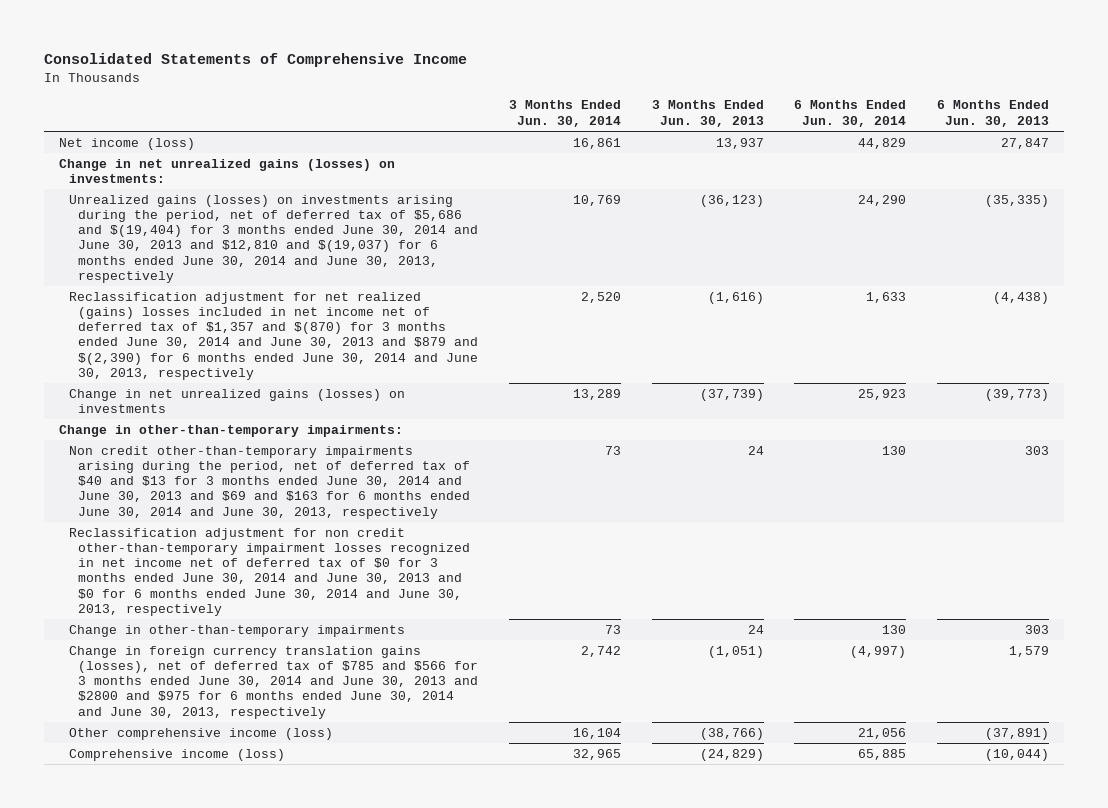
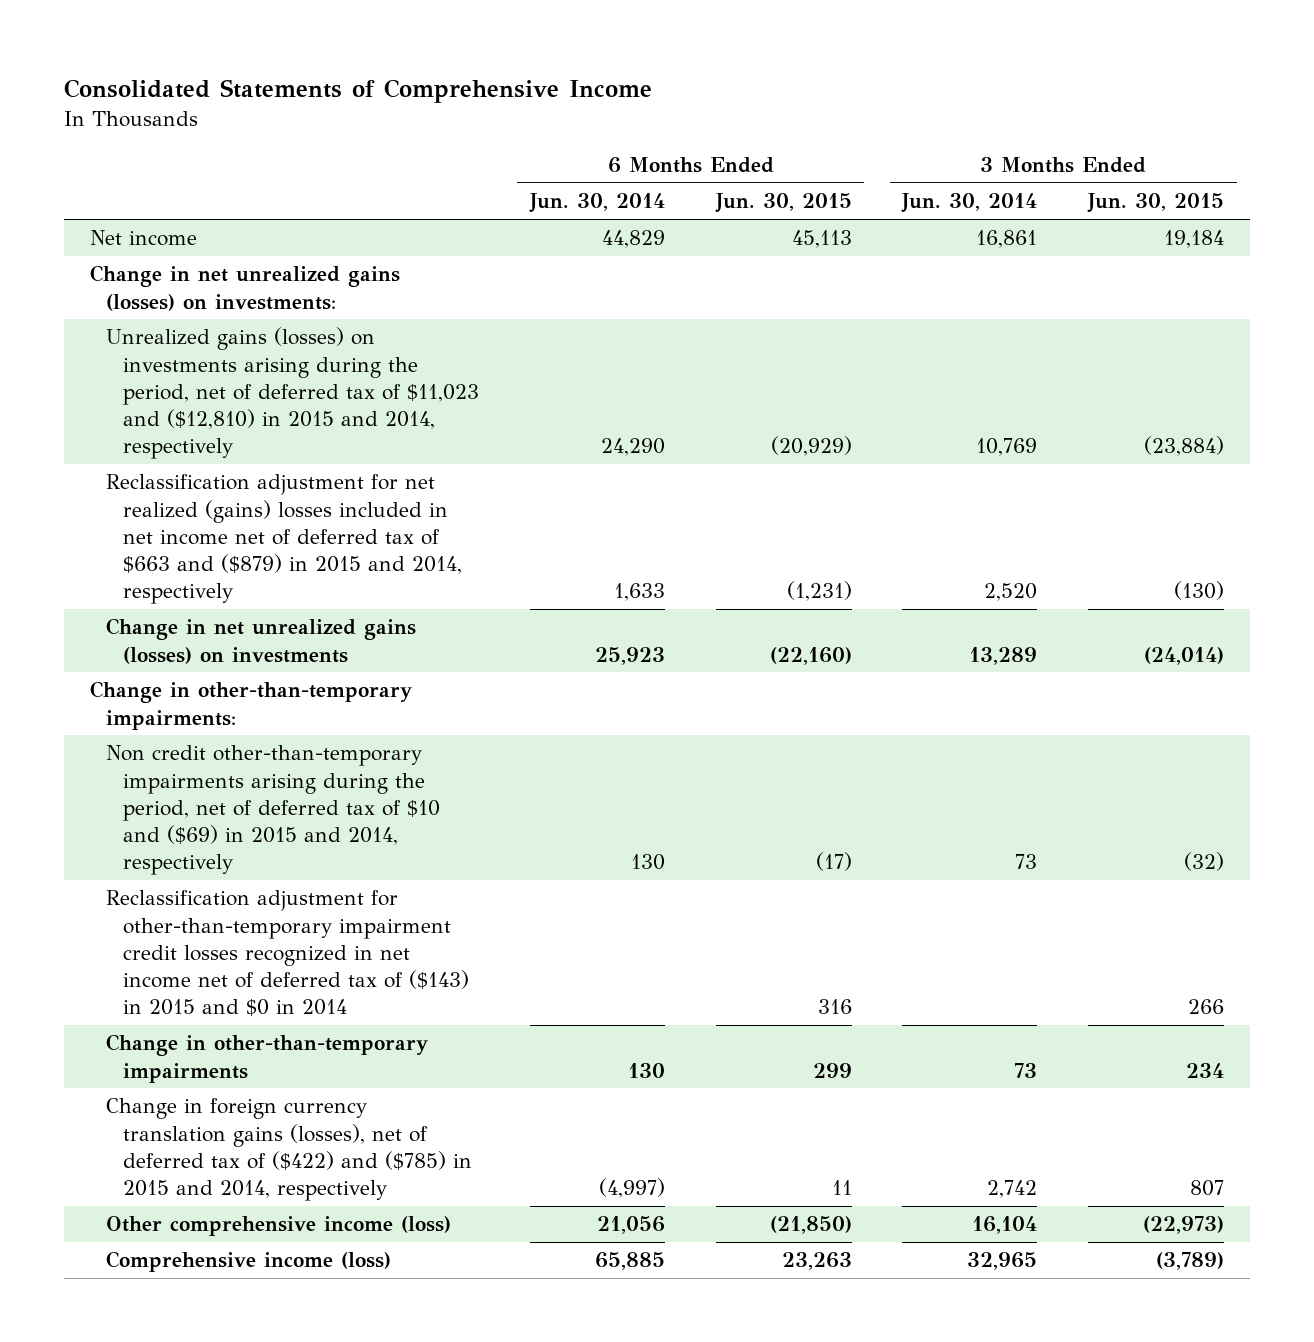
[651,100,764,127] 3 Months Ended Jun. 30, 2013 -> none
[936,100,1049,127] 6 Months Ended Jun. 30, 2013 -> none
none -> [714,193,852,214] Jun. 30, 2015
none -> [1087,193,1225,214] Jun. 30, 2015
[59,137,196,150] Net income (loss) -> [89,230,197,247] Net income
[68,194,479,283] Unrealized gains (losses) on investments arising during the period, net of deferred tax of $5,686 and $(19,404) for 3 months ended June 30, 2014 and June 30, 2013 and $12,810 and $(19,037) for 6 months ended June 30, 2014 and June 30, 2013, respectively -> [106,327,480,460] Unrealized gains (losses) on investments arising during the period, net of deferred tax of $11,023 and ($12,810) in 2015 and 2014, respectively
[68,291,479,380] Reclassification adjustment for net realized (gains) losses included in net income net of deferred tax of $1,357 and $(870) for 3 months ended June 30, 2014 and June 30, 2013 and $879 and $(2,390) for 6 months ended June 30, 2014 and June 30, 2013, respectively -> [106,474,463,605] Reclassification adjustment for net realized (gains) losses included in net income net of deferred tax of $663 and ($879) in 2015 and 2014, respectively
[68,445,471,519] Non credit other-than-temporary impairments arising during the period, net of deferred tax of $40 and $13 for 3 months ended June 30, 2014 and June 30, 2013 and $69 and $163 for 6 months ended June 30, 2014 and June 30, 2013, respectively -> [106,745,441,876] Non credit other-than-temporary impairments arising during the period, net of deferred tax of $10 and ($69) in 2015 and 2014, respectively
[68,527,471,616] Reclassification adjustment for non credit other-than-temporary impairment losses recognized in net income net of deferred tax of $0 for 3 months ended June 30, 2014 and June 30, 2013 and $0 for 6 months ended June 30, 2014 and June 30, 2013, respectively -> [106,890,470,1017] Reclassification adjustment for other-than-temporary impairment credit losses recognized in net income net of deferred tax of ($143) in 2015 and $0 in 2014
[68,645,479,719] Change in foreign currency translation gains (losses), net of deferred tax of $785 and $566 for 3 months ended June 30, 2014 and June 30, 2013 and $2800 and $975 for 6 months ended June 30, 2014 and June 30, 2013, respectively -> [106,1098,473,1202] Change in foreign currency translation gains (losses), net of deferred tax of ($422) and ($785) in 2015 and 2014, respectively

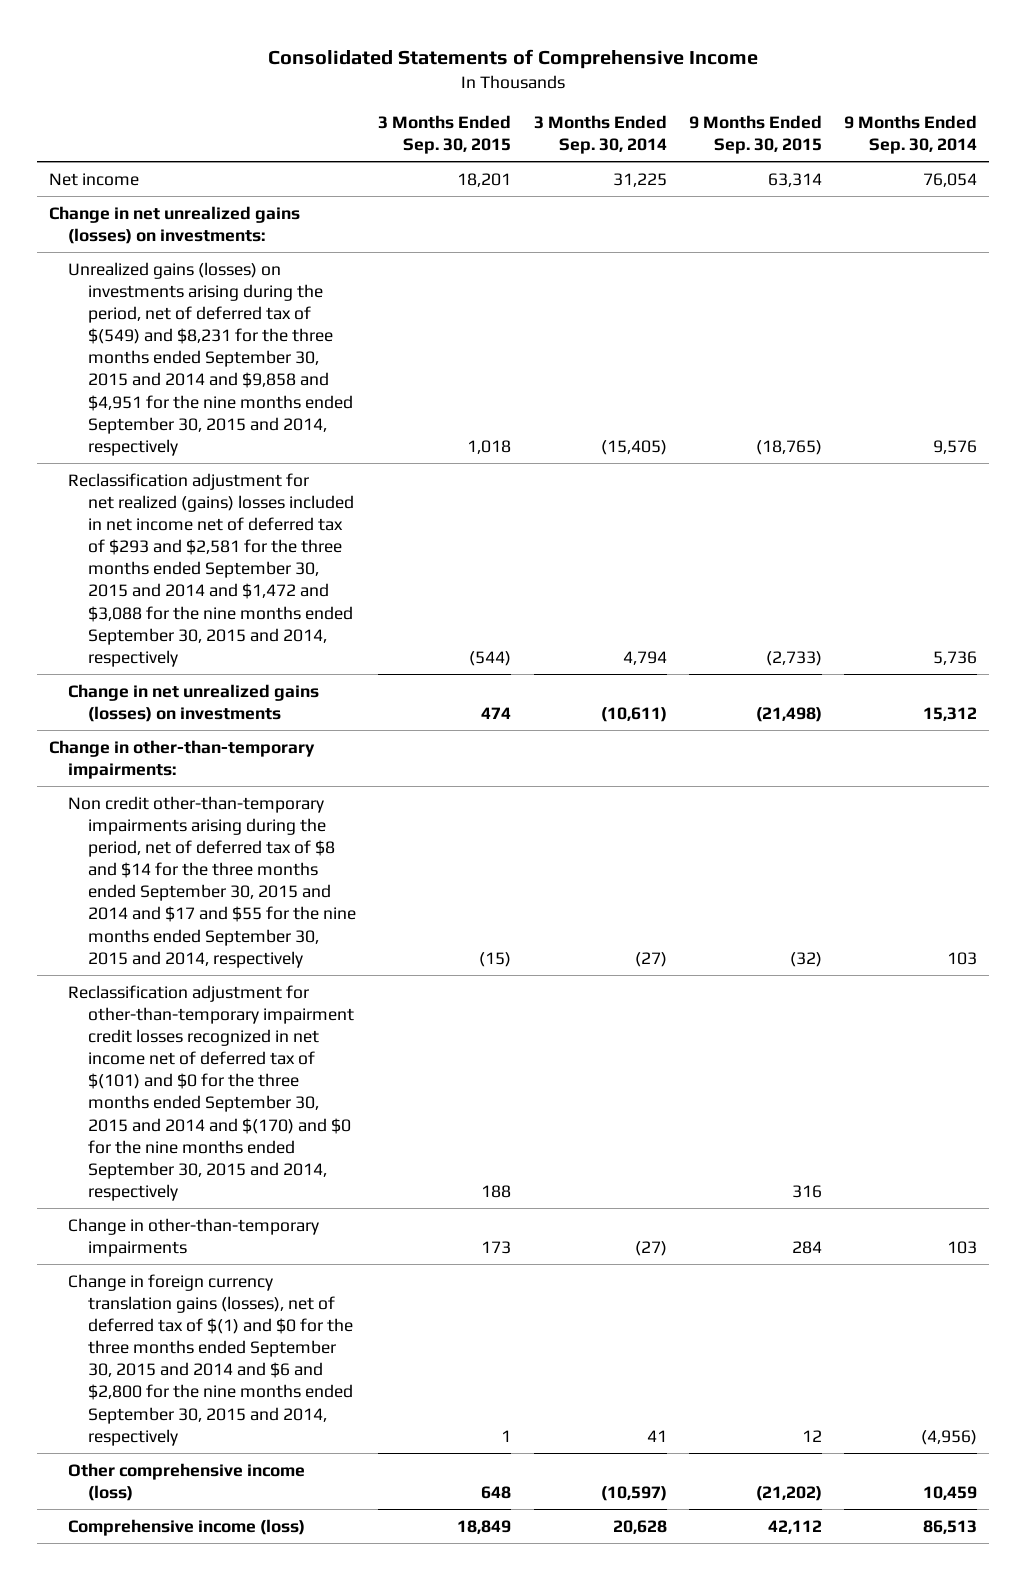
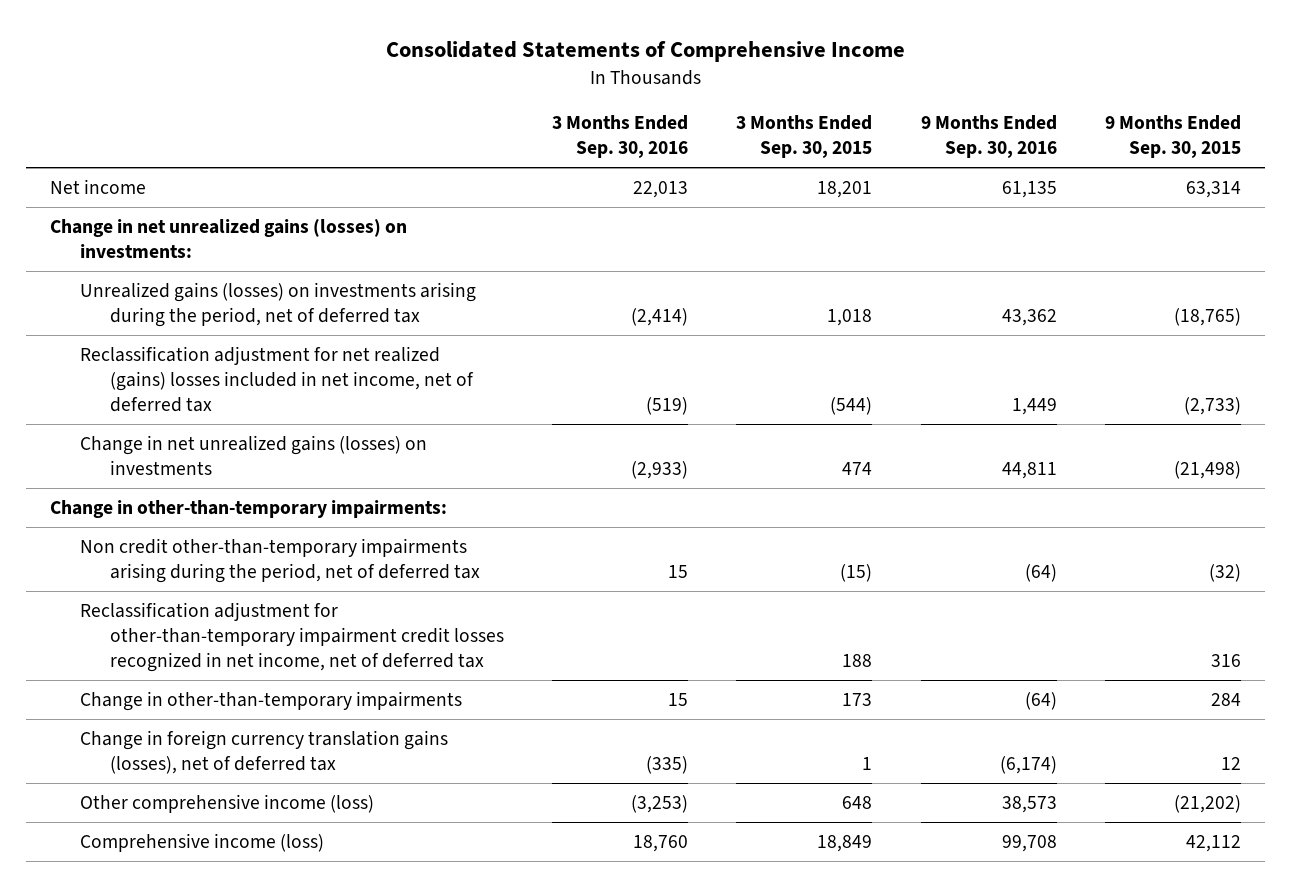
[533,114,667,155] 3 Months Ended Sep. 30, 2014 -> none
[844,114,978,155] 9 Months Ended Sep. 30, 2014 -> none
none -> [552,115,689,159] 3 Months Ended Sep. 30, 2016
none -> [920,115,1057,159] 9 Months Ended Sep. 30, 2016
[68,261,353,456] Unrealized gains (losses) on investments arising during the period, net of deferred tax of $(549) and $8,231 for the three months ended September 30, 2015 and 2014 and $9,858 and $4,951 for the nine months ended September 30, 2015 and 2014, respectively -> [80,281,477,328] Unrealized gains (losses) on investments arising during the period, net of deferred tax
[68,472,354,667] Reclassification adjustment for net realized (gains) losses included in net income net of deferred tax of $293 and $2,581 for the three months ended September 30, 2015 and 2014 and $1,472 and $3,088 for the nine months ended September 30, 2015 and 2014, respectively -> [80,345,475,413] Reclassification adjustment for net realized (gains) losses included in net income, net of deferred tax
[68,795,356,968] Non credit other-than-temporary impairments arising during the period, net of deferred tax of $8 and $14 for the three months ended September 30, 2015 and 2014 and $17 and $55 for the nine months ended September 30, 2015 and 2014, respectively -> [80,537,481,584] Non credit other-than-temporary impairments arising during the period, net of deferred tax
[68,984,354,1202] Reclassification adjustment for other-than-temporary impairment credit losses recognized in net income net of deferred tax of $(101) and $0 for the three months ended September 30, 2015 and 2014 and $(170) and $0 for the nine months ended September 30, 2015 and 2014, respectively -> [80,601,505,673] Reclassification adjustment for other-than-temporary impairment credit losses recognized in net income, net of deferred tax
[68,1273,353,1446] Change in foreign currency translation gains (losses), net of deferred tax of $(1) and $0 for the three months ended September 30, 2015 and 2014 and $6 and $2,800 for the nine months ended September 30, 2015 and 2014, respectively -> [80,729,449,775] Change in foreign currency translation gains (losses), net of deferred tax

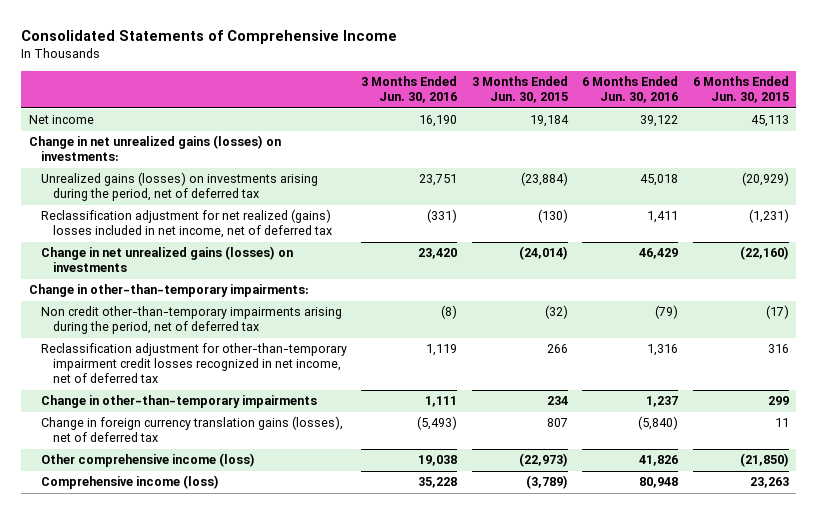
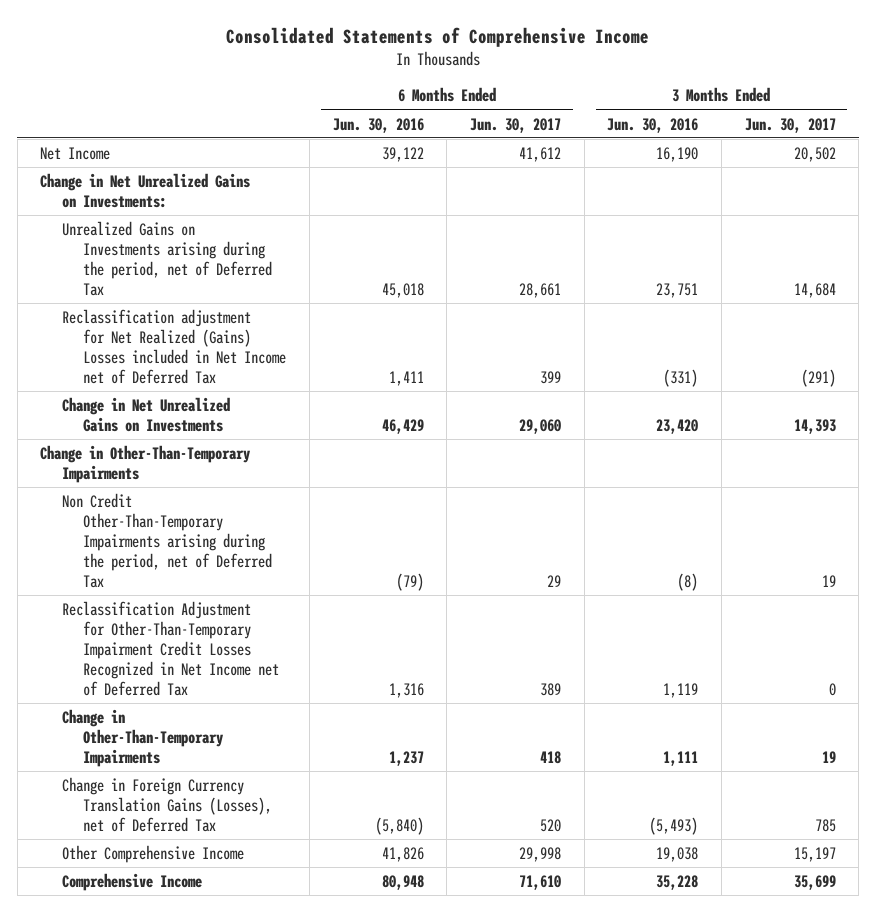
[471,76,568,104] 3 Months Ended Jun. 30, 2015 -> none
[692,76,789,104] 6 Months Ended Jun. 30, 2015 -> none
none -> [470,117,562,133] Jun. 30, 2017
none -> [744,117,836,133] Jun. 30, 2017
[28,115,94,125] Net income -> [40,146,111,160] Net Income
[28,135,281,162] Change in net unrealized gains (losses) on investments: -> [40,172,251,208] Change in Net Unrealized Gains on Investments:
[41,172,319,202] Unrealized gains (losses) on investments arising during the period, net of deferred tax -> [61,220,273,296] Unrealized Gains on Investments arising during the period, net of Deferred Tax
[41,209,333,239] Reclassification adjustment for net realized (gains) losses included in net income, net of deferred tax -> [61,308,287,384] Reclassification adjustment for Net Realized (Gains) Losses included in Net Income net of Deferred Tax
[41,246,294,273] Change in net unrealized gains (losses) on investments -> [61,396,230,432] Change in Net Unrealized Gains on Investments
[28,284,309,298] Change in other-than-temporary impairments: -> [40,444,251,483] Change in Other-Than-Temporary Impairments
[41,306,343,335] Non credit other-than-temporary impairments arising during the period, net of deferred tax -> [61,492,273,588] Non Credit Other-Than-Temporary Impairments arising during the period, net of Deferred Tax
[41,343,348,384] Reclassification adjustment for other-than-temporary impairment credit losses recognized in net income, net of deferred tax -> [61,600,280,696] Reclassification Adjustment for Other-Than-Temporary Impairment Credit Losses Recognized in Net Income net of Deferred Tax
[41,395,318,409] Change in other-than-temporary impairments -> [61,708,224,767] Change in Other-Than-Temporary Impairments
[41,416,344,443] Change in foreign currency translation gains (losses), net of deferred tax -> [61,776,273,832] Change in Foreign Currency Translation Gains (Losses), net of Deferred Tax
[41,453,256,468] Other comprehensive income (loss) -> [61,844,244,863] Other Comprehensive Income
[41,475,220,490] Comprehensive income (loss) -> [61,872,202,891] Comprehensive Income

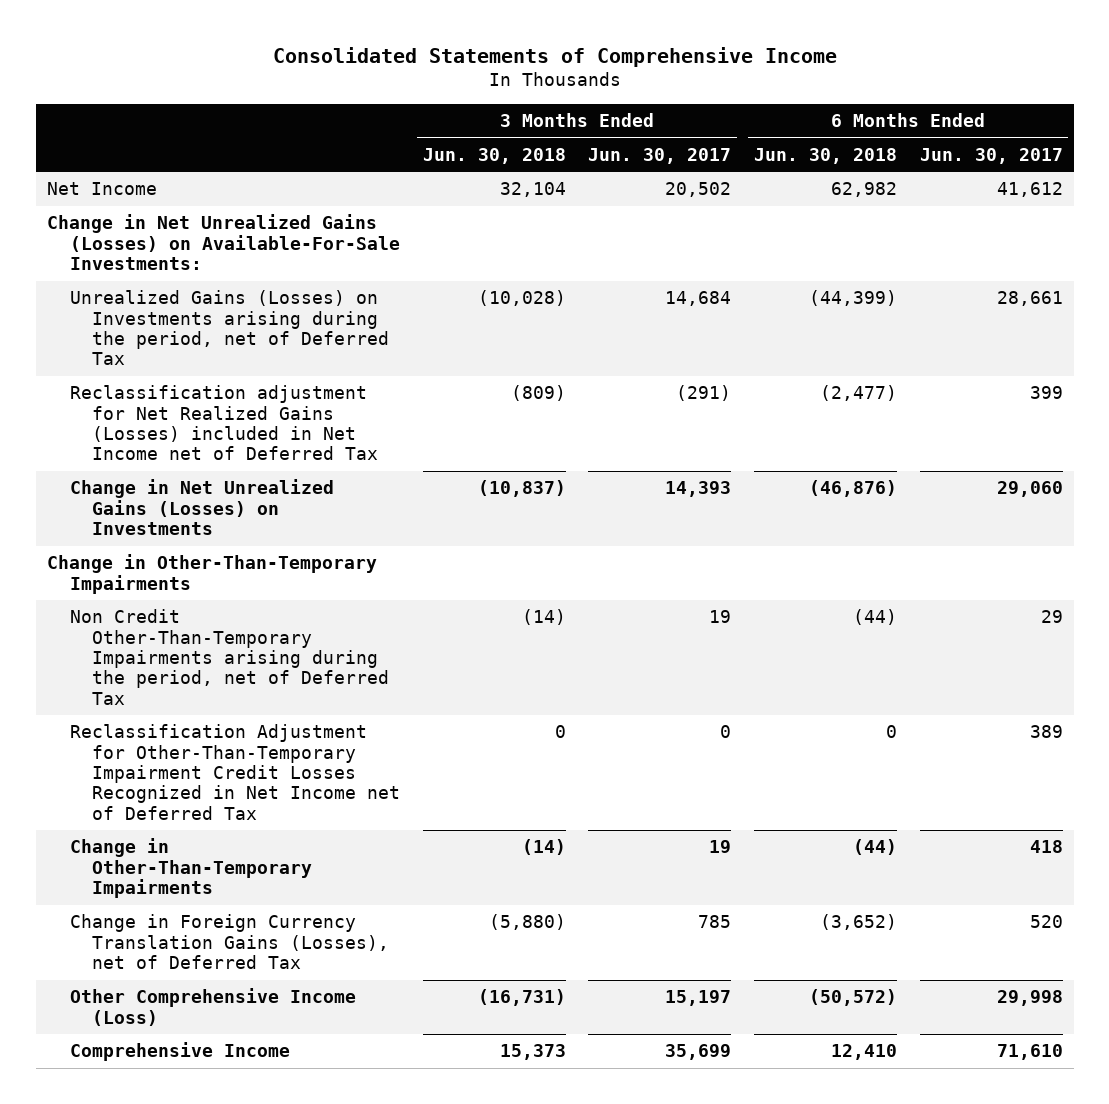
[332,117,424,133] Jun. 30, 2016 -> none
[607,117,699,133] Jun. 30, 2016 -> none
none -> [422,147,566,164] Jun. 30, 2018
none -> [753,147,897,164] Jun. 30, 2018
[40,172,251,208] Change in Net Unrealized Gains on Investments: -> [46,214,400,271] Change in Net Unrealized Gains (Losses) on Available-For-Sale Investments:
[61,220,273,296] Unrealized Gains on Investments arising during the period, net of Deferred Tax -> [69,290,390,366] Unrealized Gains (Losses) on Investments arising during the period, net of Deferred Tax
[61,308,287,384] Reclassification adjustment for Net Realized (Gains) Losses included in Net Income net of Deferred Tax -> [69,385,379,461] Reclassification adjustment for Net Realized Gains (Losses) included in Net Income net of Deferred Tax
[61,396,230,432] Change in Net Unrealized Gains on Investments -> [69,479,334,536] Change in Net Unrealized Gains (Losses) on Investments
[61,844,244,863] Other Comprehensive Income -> [69,988,356,1026] Other Comprehensive Income (Loss)

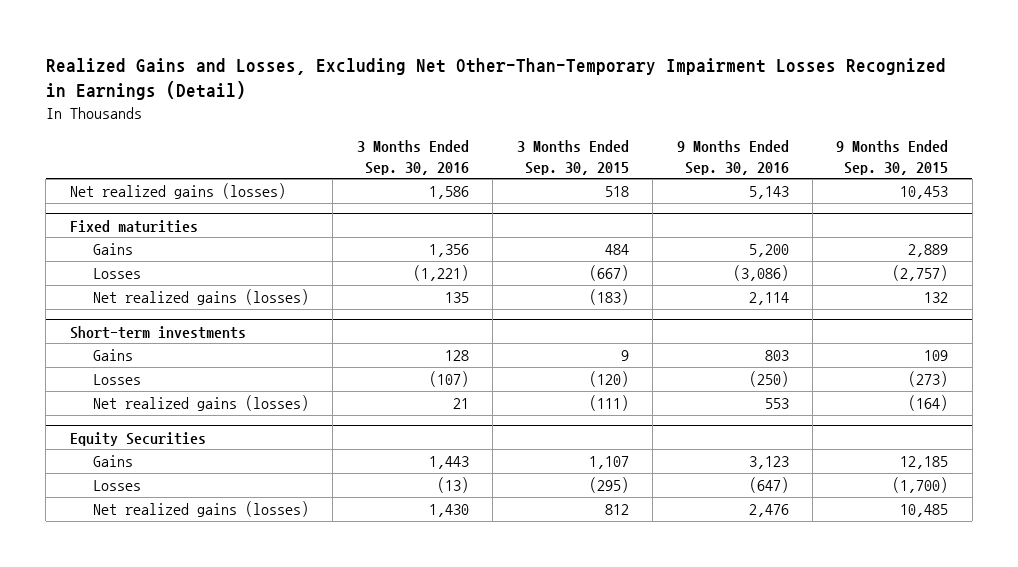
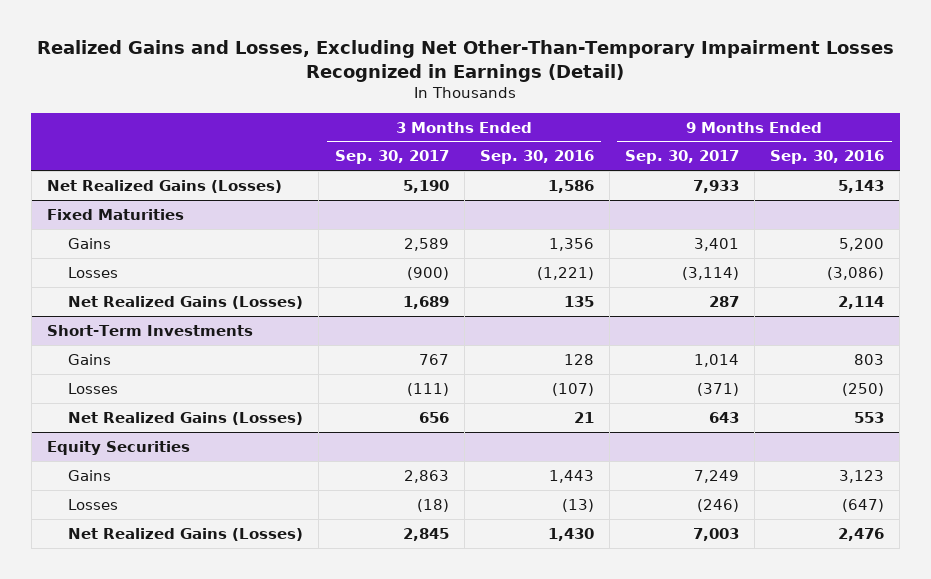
[516,140,629,175] 3 Months Ended Sep. 30, 2015 -> none
[836,140,949,175] 9 Months Ended Sep. 30, 2015 -> none
none -> [334,150,449,165] Sep. 30, 2017
none -> [624,150,739,165] Sep. 30, 2017
[69,183,286,200] Net realized gains (losses) -> [46,179,282,193] Net Realized Gains (Losses)
[69,219,198,233] Fixed maturities -> [46,208,184,220] Fixed Maturities
[92,289,309,306] Net realized gains (losses) -> [68,295,304,309] Net Realized Gains (Losses)
[69,325,246,339] Short-term investments -> [46,324,253,336] Short-Term Investments
[92,395,309,412] Net realized gains (losses) -> [68,411,304,425] Net Realized Gains (Losses)
[92,501,309,518] Net realized gains (losses) -> [68,527,304,541] Net Realized Gains (Losses)

